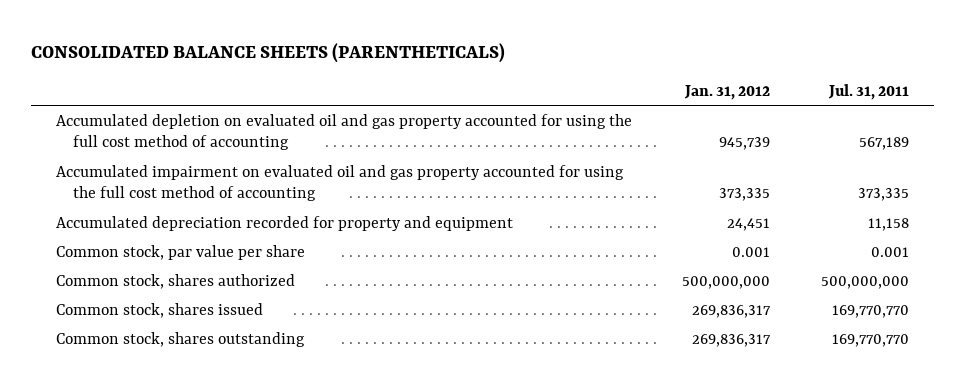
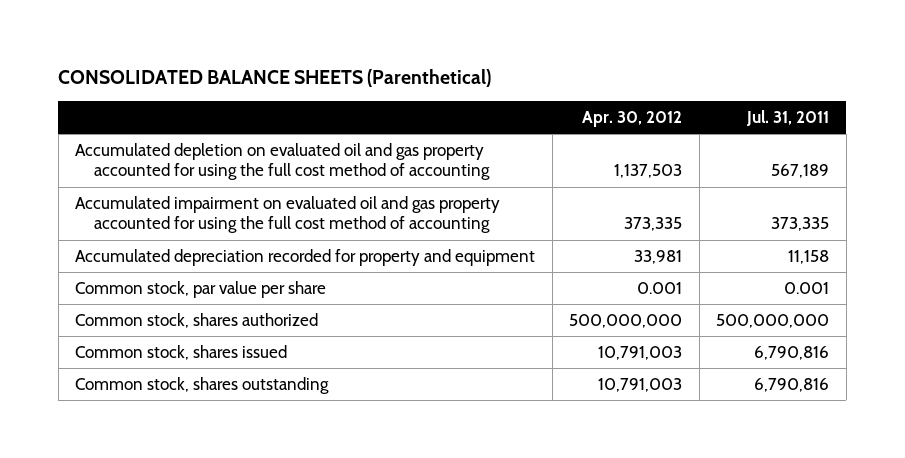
[30,43,505,64] CONSOLIDATED BALANCE SHEETS (PARENTHETICALS) -> [58,69,492,88] CONSOLIDATED BALANCE SHEETS (Parenthetical)
[684,84,771,100] Jan. 31, 2012 -> none
none -> [582,111,683,128] Apr. 30, 2012
[831,304,909,318] 169,770,770 -> [754,346,830,361] 6,790,816
[831,333,909,347] 169,770,770 -> [754,378,830,393] 6,790,816

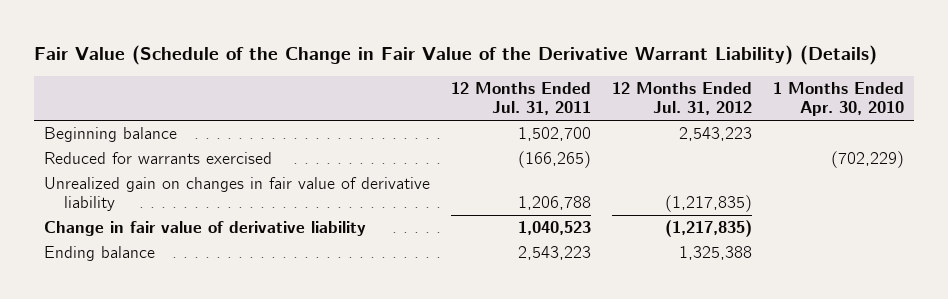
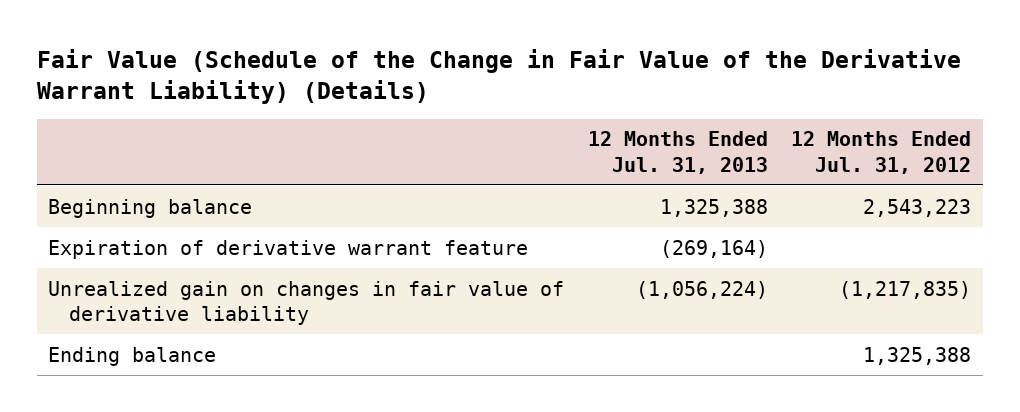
[451,82,592,116] 12 Months Ended Jul. 31, 2011 -> none
[772,82,904,117] 1 Months Ended Apr. 30, 2010 -> none
none -> [587,131,768,174] 12 Months Ended Jul. 31, 2013
[44,152,273,165] Reduced for warrants exercised -> [48,239,529,259] Expiration of derivative warrant feature
[44,221,367,237] Change in fair value of derivative liability -> none

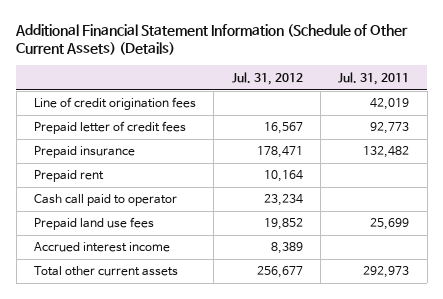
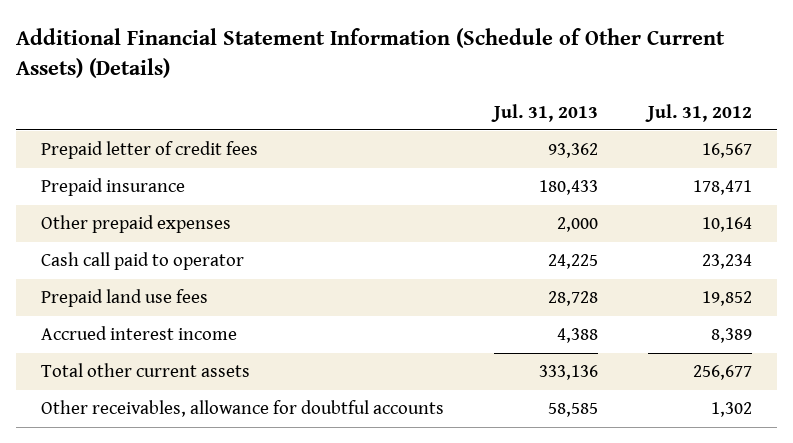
[338,71,410,85] Jul. 31, 2011 -> none
none -> [491,103,599,122] Jul. 31, 2013
[34,97,197,111] Line of credit origination fees -> none
[34,170,105,183] Prepaid rent -> [41,215,232,234] Other prepaid expenses
none -> [41,400,445,418] Other receivables, allowance for doubtful accounts

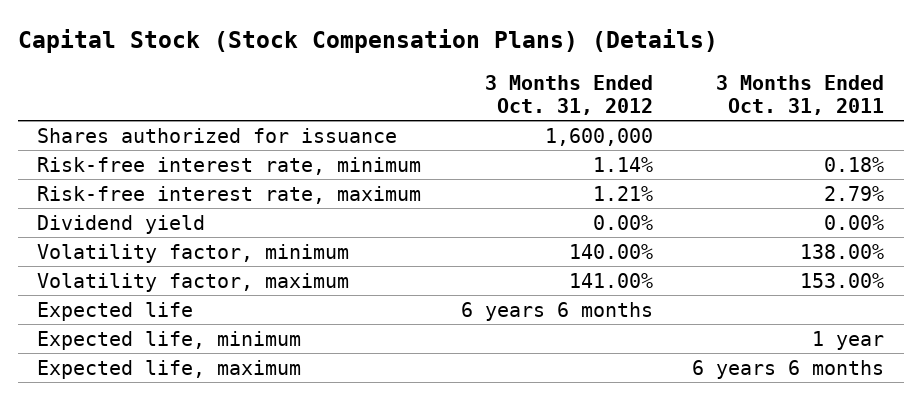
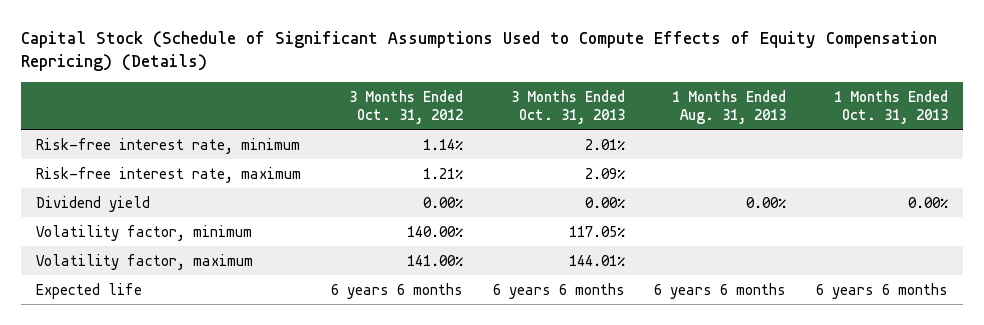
[17,29,718,54] Capital Stock (Stock Compensation Plans) (Details) -> [21,31,938,72] Capital Stock (Schedule of Significant Assumptions Used to Compute Effects of Equity Compensation Repricing) (Details)
[716,74,885,116] 3 Months Ended Oct. 31, 2011 -> none
none -> [510,89,625,124] 3 Months Ended Oct. 31, 2013
none -> [672,89,787,124] 1 Months Ended Aug. 31, 2013
none -> [834,89,949,124] 1 Months Ended Oct. 31, 2013
[37,127,398,143] Shares authorized for issuance -> none
[37,330,302,350] Expected life, minimum -> none
[37,359,302,379] Expected life, maximum -> none

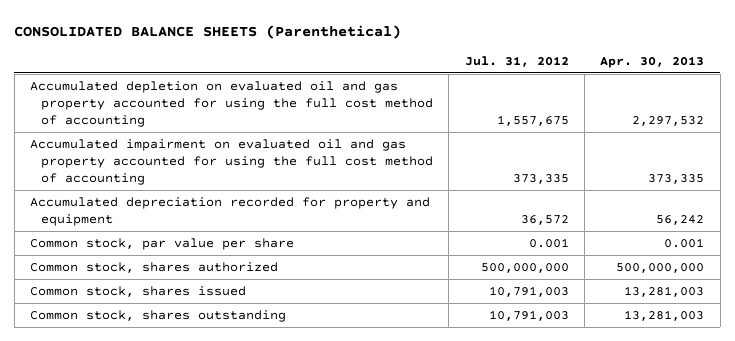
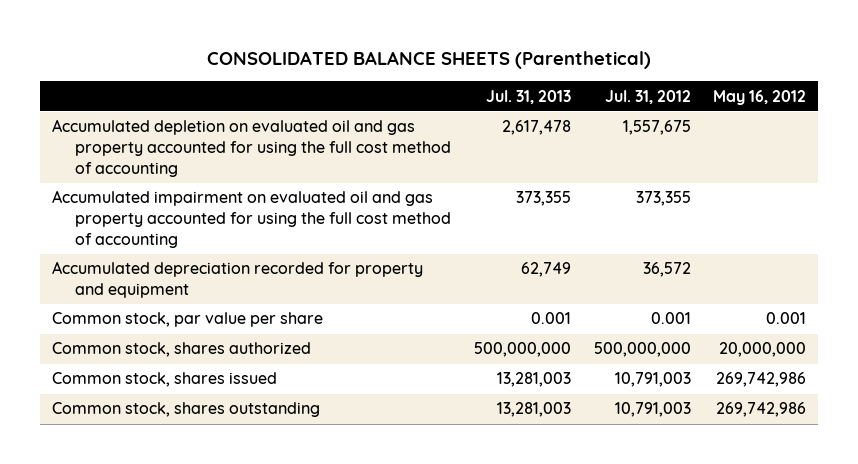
[600,55,705,68] Apr. 30, 2013 -> none
none -> [485,89,571,104] Jul. 31, 2013
none -> [713,89,807,105] May 16, 2012
[512,173,569,184] 373,335 -> [635,191,691,207] 373,355

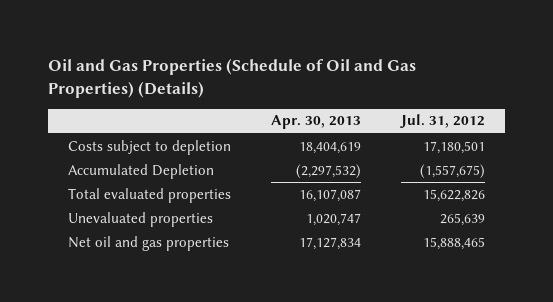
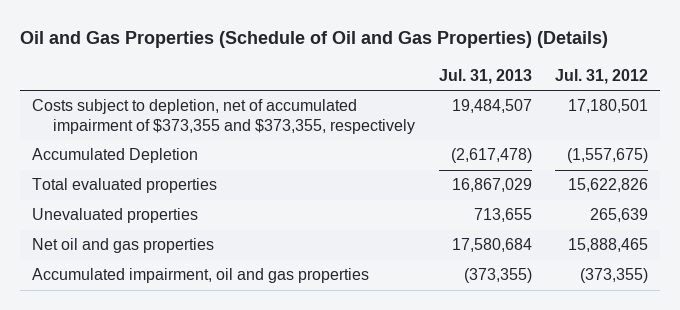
[270,115,361,130] Apr. 30, 2013 -> none
none -> [438,68,532,84] Jul. 31, 2013
[68,139,232,155] Costs subject to depletion -> [31,99,415,134] Costs subject to depletion, net of accumulated impairment of $373,355 and $373,355, respectively
none -> [31,268,369,284] Accumulated impairment, oil and gas properties

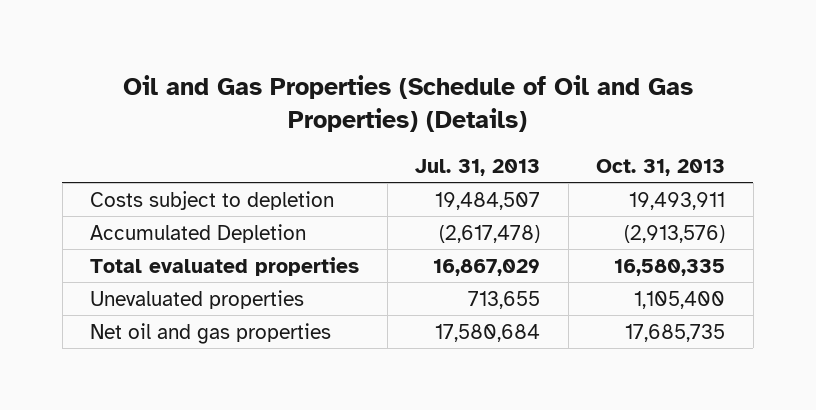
[555,68,649,84] Jul. 31, 2012 -> none
none -> [596,158,726,176] Oct. 31, 2013
[31,99,415,134] Costs subject to depletion, net of accumulated impairment of $373,355 and $373,355, respectively -> [90,190,335,210] Costs subject to depletion
[31,268,369,284] Accumulated impairment, oil and gas properties -> none

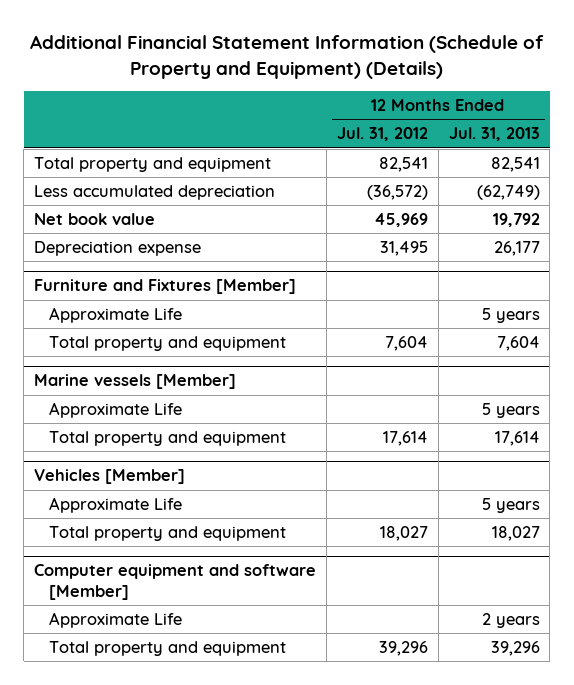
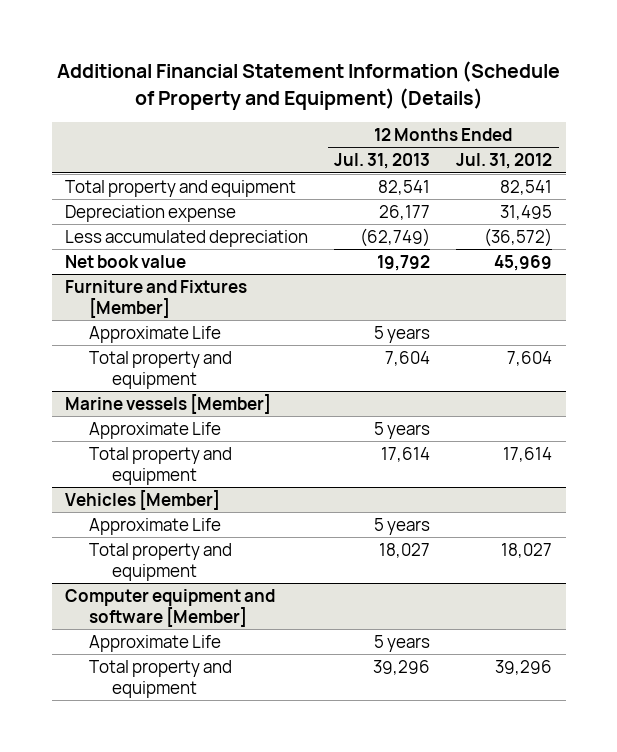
[34,240,202,256] Depreciation expense -> [64,204,236,222] Depreciation expense
[481,612,540,628] 2 years -> [374,634,431,652] 5 years

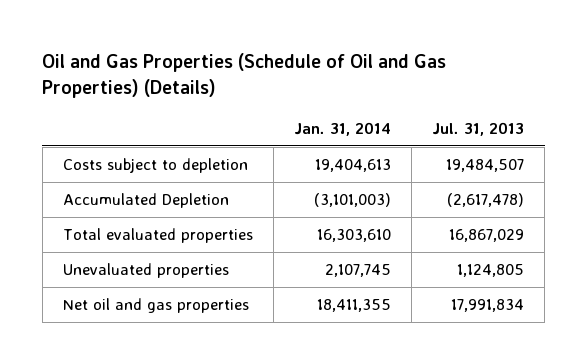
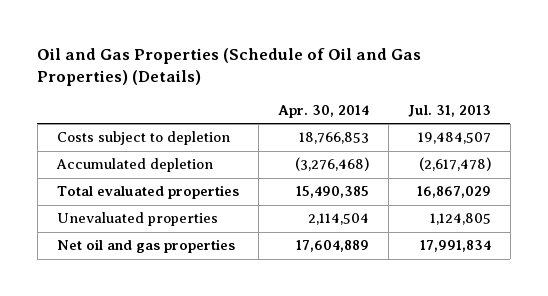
[293,121,391,136] Jan. 31, 2014 -> none
none -> [277,104,369,118] Apr. 30, 2014
[62,192,229,208] Accumulated Depletion -> [55,158,213,173] Accumulated depletion

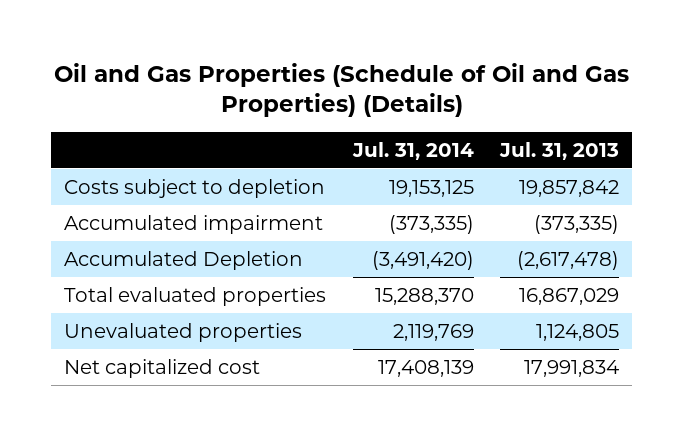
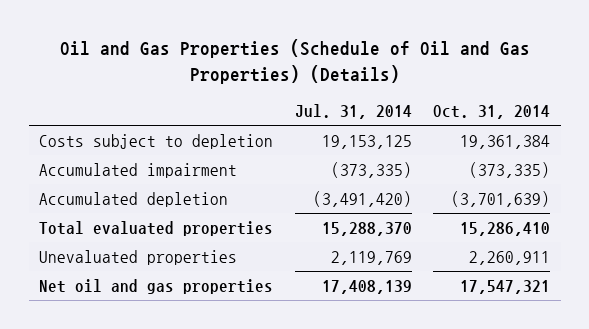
[499,142,620,161] Jul. 31, 2013 -> none
none -> [432,105,550,120] Oct. 31, 2014
[63,250,303,270] Accumulated Depletion -> [39,191,229,207] Accumulated depletion
[63,358,260,378] Net capitalized cost -> [39,278,274,294] Net oil and gas properties

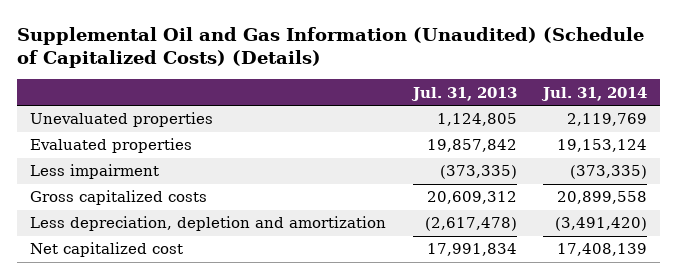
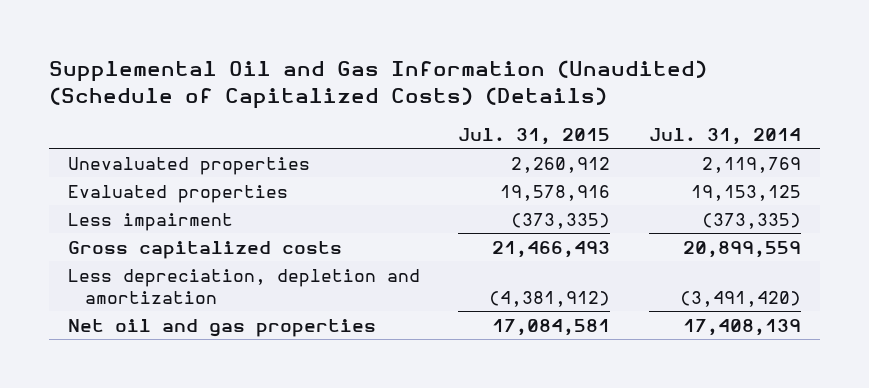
[410,86,517,101] Jul. 31, 2013 -> none
none -> [458,128,611,146] Jul. 31, 2015
[556,139,647,153] 19,153,124 -> [690,184,801,201] 19,153,125
[556,191,647,205] 20,899,558 -> [682,240,801,258] 20,899,559
[30,242,184,258] Net capitalized cost -> [67,318,376,337] Net oil and gas properties

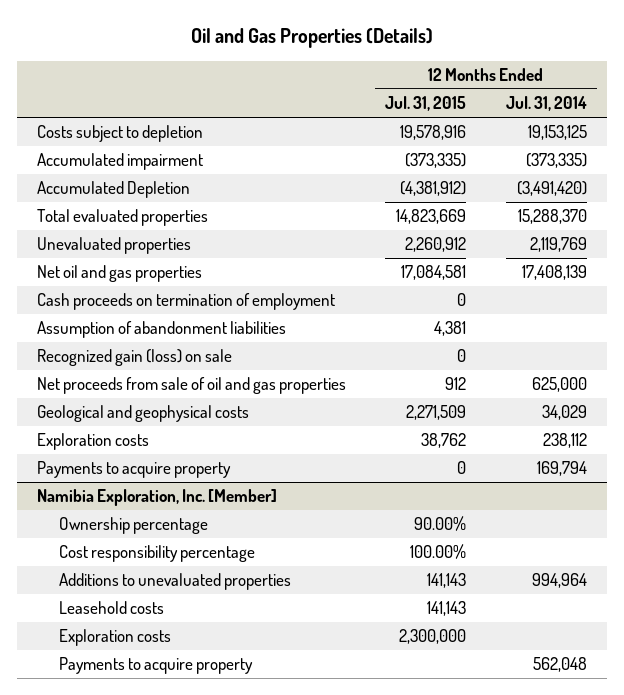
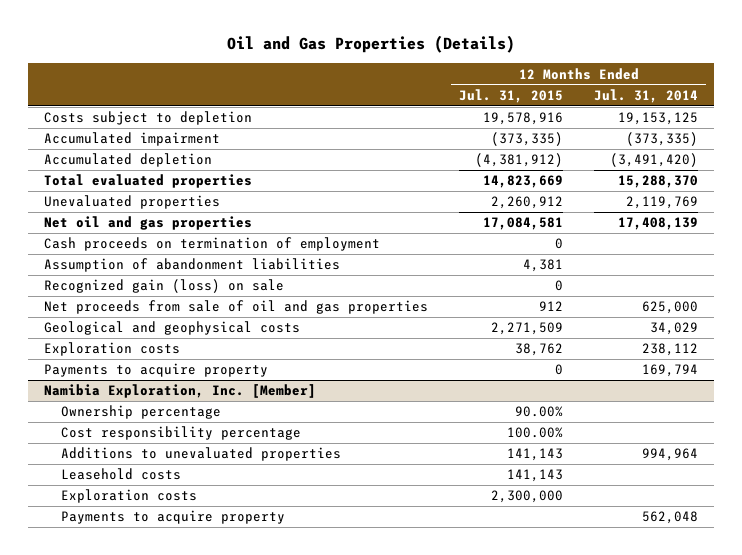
[36,181,190,199] Accumulated Depletion -> [43,153,212,168] Accumulated depletion

